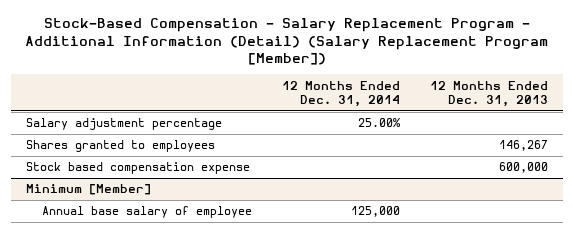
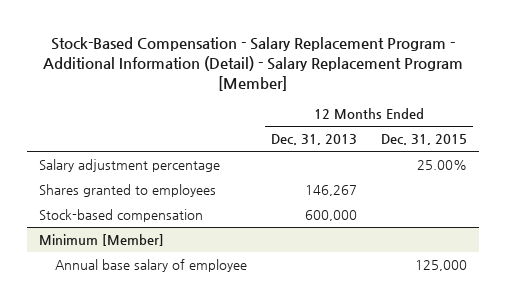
[24,18,548,66] Stock-Based Compensation - Salary Replacement Program - Additional Information (Detail) (Salary Replacement Program [Member]) -> [43,36,464,92] Stock-Based Compensation - Salary Replacement Program - Additional Information (Detail) - Salary Replacement Program [Member]
[282,80,401,107] 12 Months Ended Dec. 31, 2014 -> none
none -> [381,134,468,146] Dec. 31, 2015
[25,162,250,175] Stock based compensation expense -> [39,209,204,223] Stock-based compensation

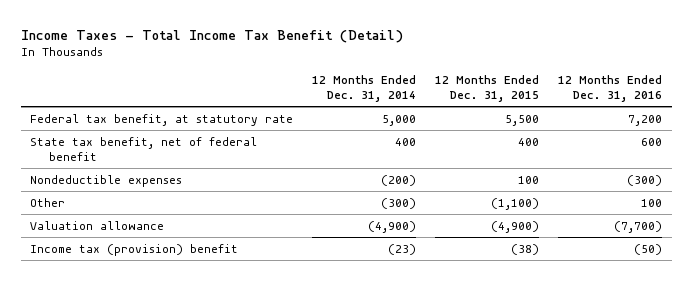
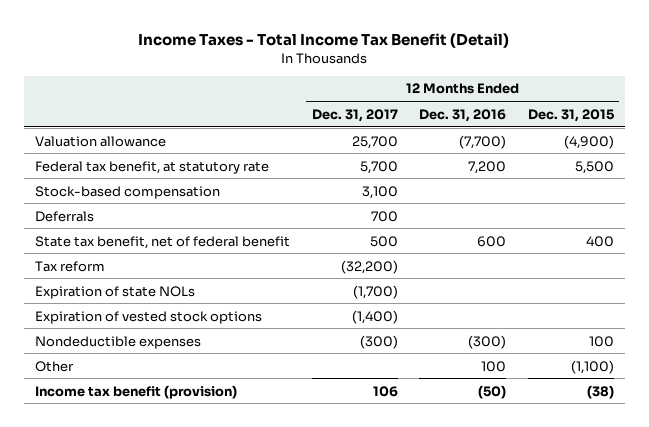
[312,74,417,102] 12 Months Ended Dec. 31, 2014 -> none
none -> [311,108,398,122] Dec. 31, 2017
[30,220,165,230] Valuation allowance -> [35,135,167,147] Valuation allowance
none -> [35,185,221,199] Stock-based compensation
none -> [35,210,95,222] Deferrals
none -> [35,260,106,272] Tax reform
none -> [35,285,196,299] Expiration of state NOLs
none -> [35,310,263,324] Expiration of vested stock options
[30,243,239,256] Income tax (provision) benefit -> [35,384,238,399] Income tax benefit (provision)

